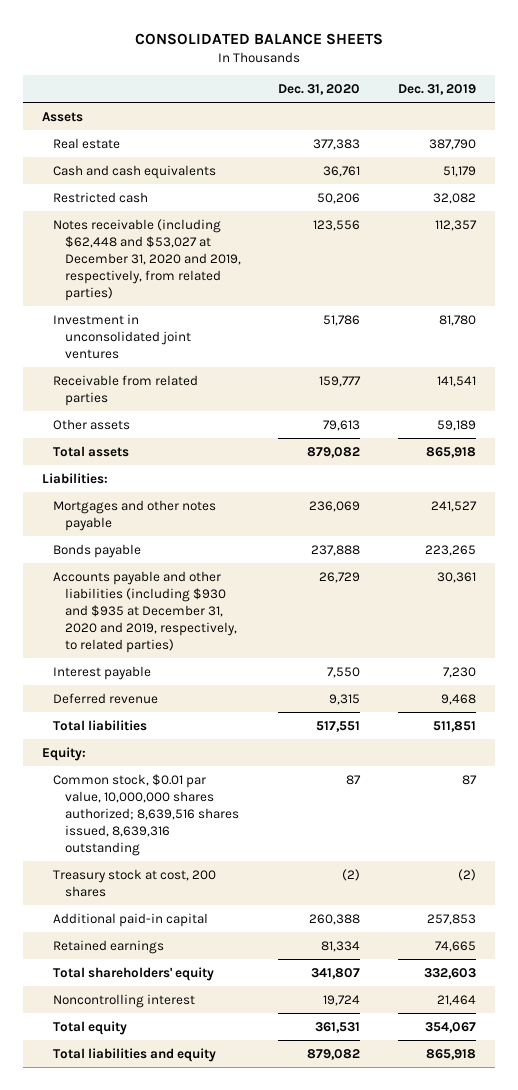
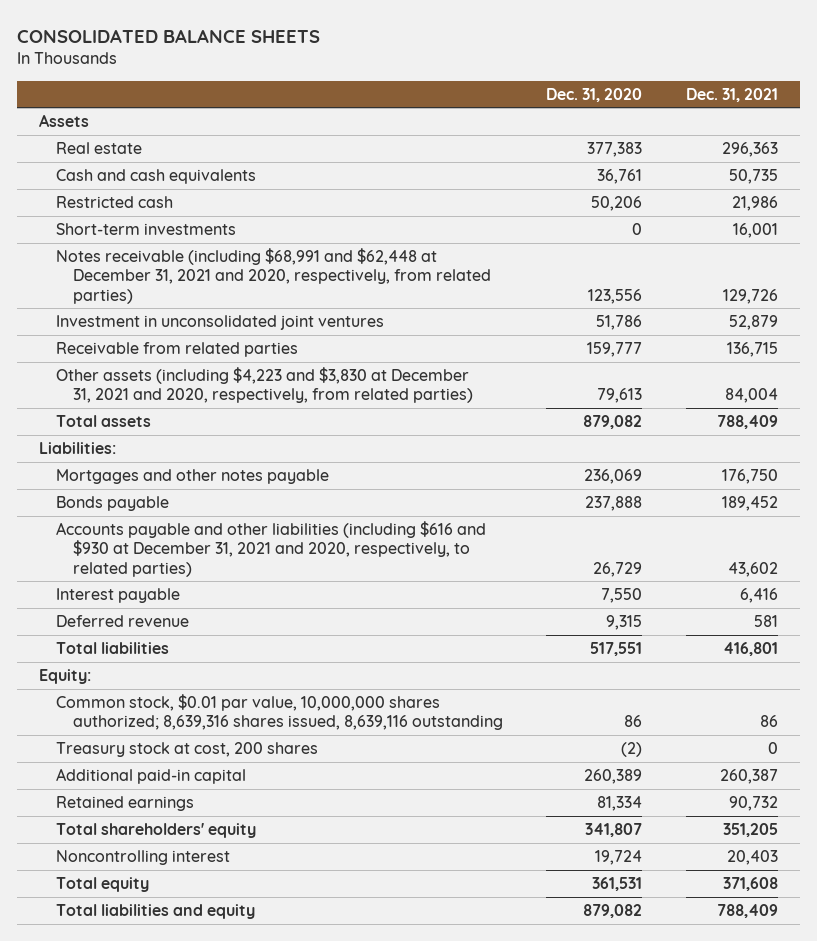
[398,83,477,95] Dec. 31, 2019 -> none
none -> [685,87,778,102] Dec. 31, 2021
none -> [55,223,236,236] Short-term investments
[53,218,241,301] Notes receivable (including $62,448 and $53,027 at December 31, 2020 and 2019, respectively, from related parties) -> [55,248,491,304] Notes receivable (including $68,991 and $62,448 at December 31, 2021 and 2020, respectively, from related parties)
[53,418,131,430] Other assets -> [55,367,473,404] Other assets (including $4,223 and $3,830 at December 31, 2021 and 2020, respectively, from related parties)
[53,570,237,653] Accounts payable and other liabilities (including $930 and $935 at December 31, 2020 and 2019, respectively, to related parties) -> [55,521,486,577] Accounts payable and other liabilities (including $616 and $930 at December 31, 2021 and 2020, respectively, to related parties)
[53,773,239,856] Common stock, $0.01 par value, 10,000,000 shares authorized; 8,639,516 shares issued, 8,639,316 outstanding -> [55,694,503,731] Common stock, $0.01 par value, 10,000,000 shares authorized; 8,639,316 shares issued, 8,639,116 outstanding
[346,774,362,785] 87 -> [624,715,643,728] 86
[309,913,361,925] 260,388 -> [584,769,643,785] 260,389

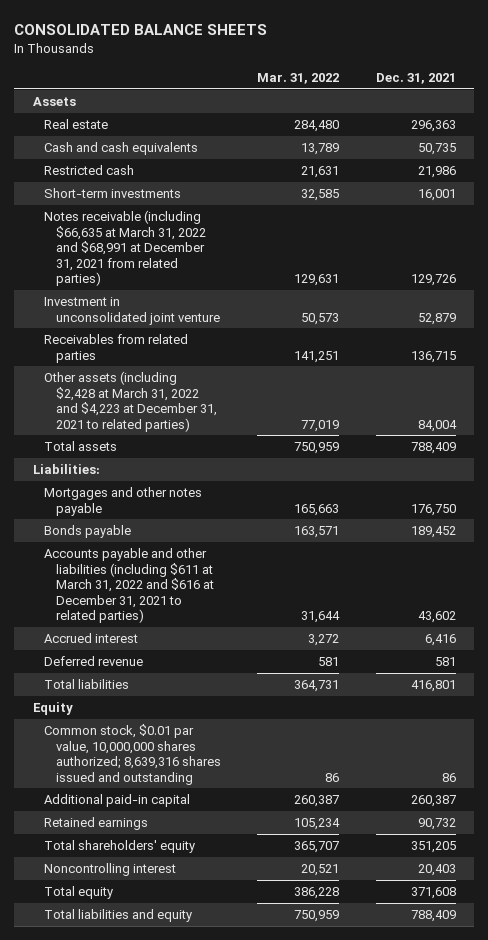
[546,87,643,102] Dec. 31, 2020 -> none
none -> [257,72,340,84] Mar. 31, 2022
[55,248,491,304] Notes receivable (including $68,991 and $62,448 at December 31, 2021 and 2020, respectively, from related parties) -> [44,210,206,287] Notes receivable (including $66,635 at March 31, 2022 and $68,991 at December 31, 2021 from related parties)
[55,315,384,331] Investment in unconsolidated joint ventures -> [44,297,220,325] Investment in unconsolidated joint venture
[55,342,298,358] Receivable from related parties -> [44,334,189,363] Receivables from related parties
[55,367,473,404] Other assets (including $4,223 and $3,830 at December 31, 2021 and 2020, respectively, from related parties) -> [44,371,217,432] Other assets (including $2,428 at March 31, 2022 and $4,223 at December 31, 2021 to related parties)
[55,521,486,577] Accounts payable and other liabilities (including $616 and $930 at December 31, 2021 and 2020, respectively, to related parties) -> [44,548,214,624] Accounts payable and other liabilities (including $611 at March 31, 2022 and $616 at December 31, 2021 to related parties)
[55,588,180,604] Interest payable -> [44,633,139,644] Accrued interest
[55,742,318,758] Treasury stock at cost, 200 shares -> none
[39,669,92,685] Equity: -> [32,702,73,716] Equity
[55,694,503,731] Common stock, $0.01 par value, 10,000,000 shares authorized; 8,639,316 shares issued, 8,639,116 outstanding -> [44,724,221,785] Common stock, $0.01 par value, 10,000,000 shares authorized; 8,639,316 shares issued and outstanding

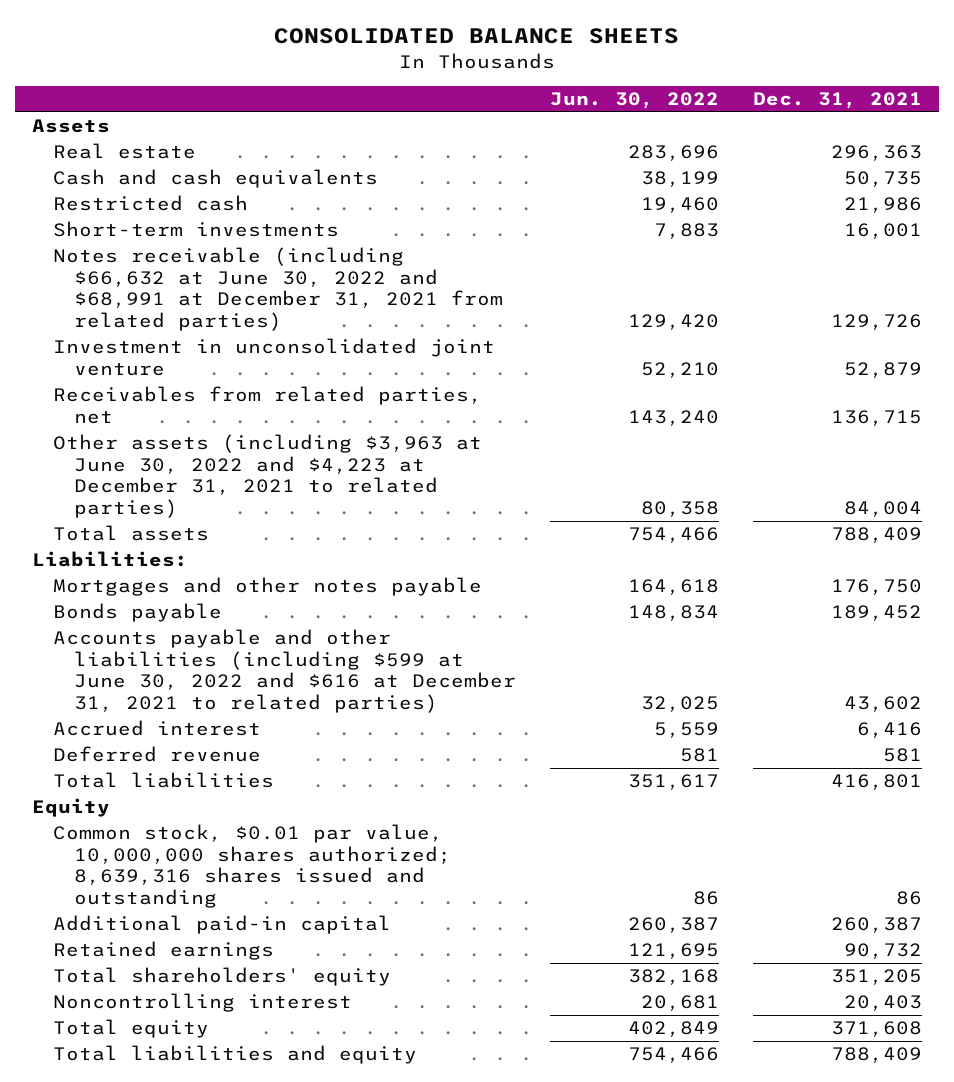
[257,72,340,84] Mar. 31, 2022 -> none
none -> [549,92,719,110] Jun. 30, 2022
[44,210,206,287] Notes receivable (including $66,635 at March 31, 2022 and $68,991 at December 31, 2021 from related parties) -> [53,247,503,332] Notes receivable (including $66,632 at June 30, 2022 and $68,991 at December 31, 2021 from related parties)
[44,334,189,363] Receivables from related parties -> [53,386,483,424] Receivables from related parties, net
[44,371,217,432] Other assets (including $2,428 at March 31, 2022 and $4,223 at December 31, 2021 to related parties) -> [53,434,483,519] Other assets (including $3,963 at June 30, 2022 and $4,223 at December 31, 2021 to related parties)
[44,548,214,624] Accounts payable and other liabilities (including $611 at March 31, 2022 and $616 at December 31, 2021 to related parties) -> [53,629,516,714] Accounts payable and other liabilities (including $599 at June 30, 2022 and $616 at December 31, 2021 to related parties)

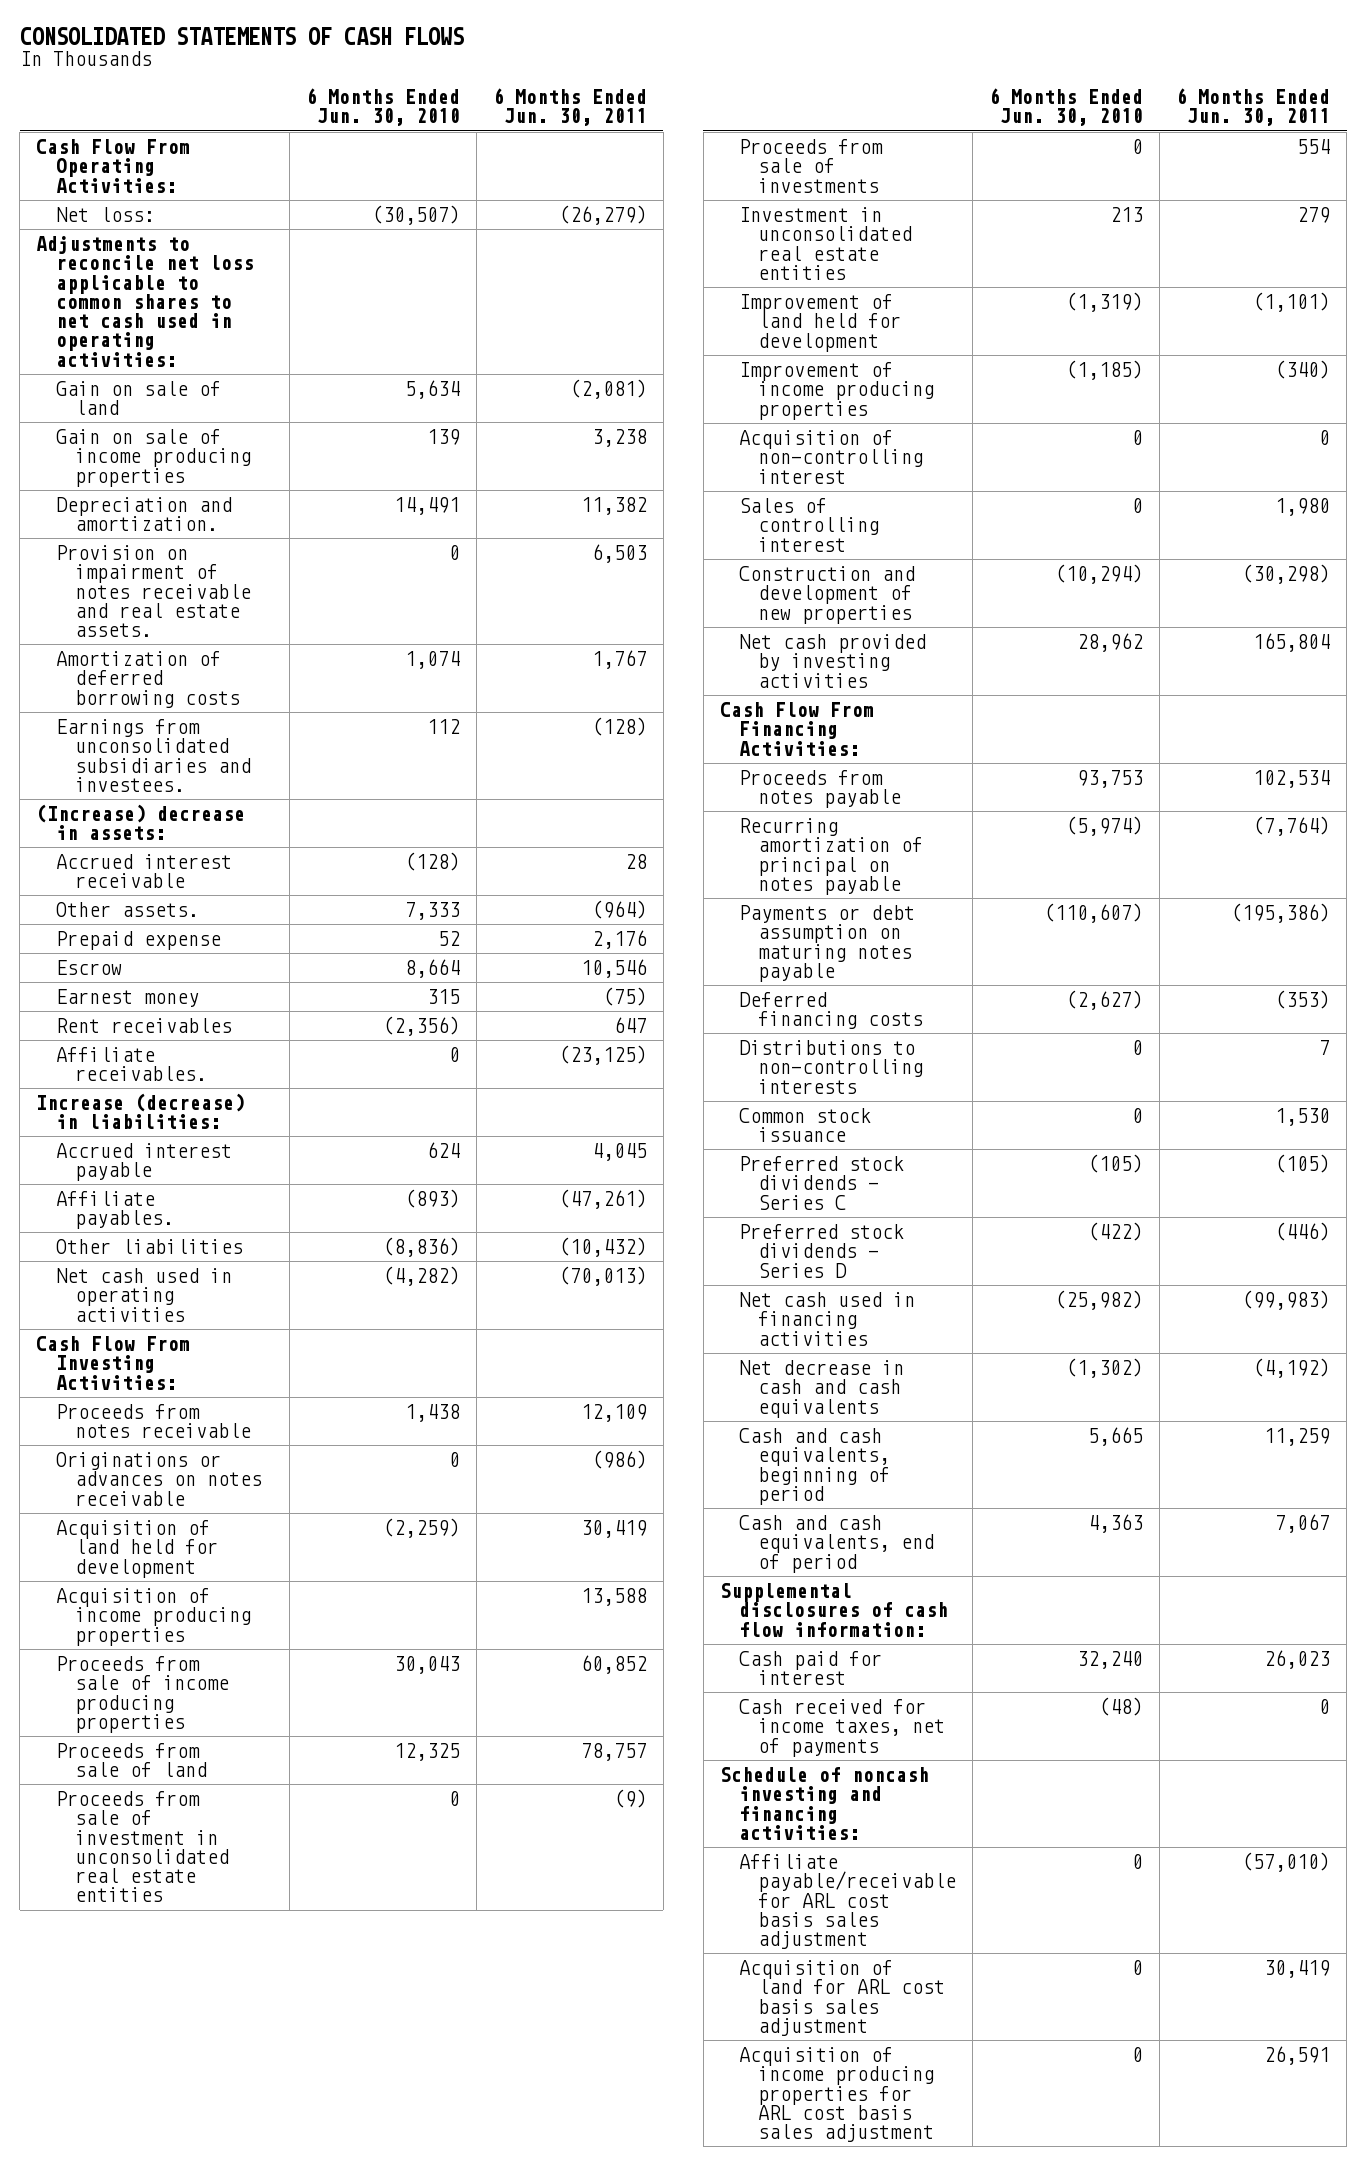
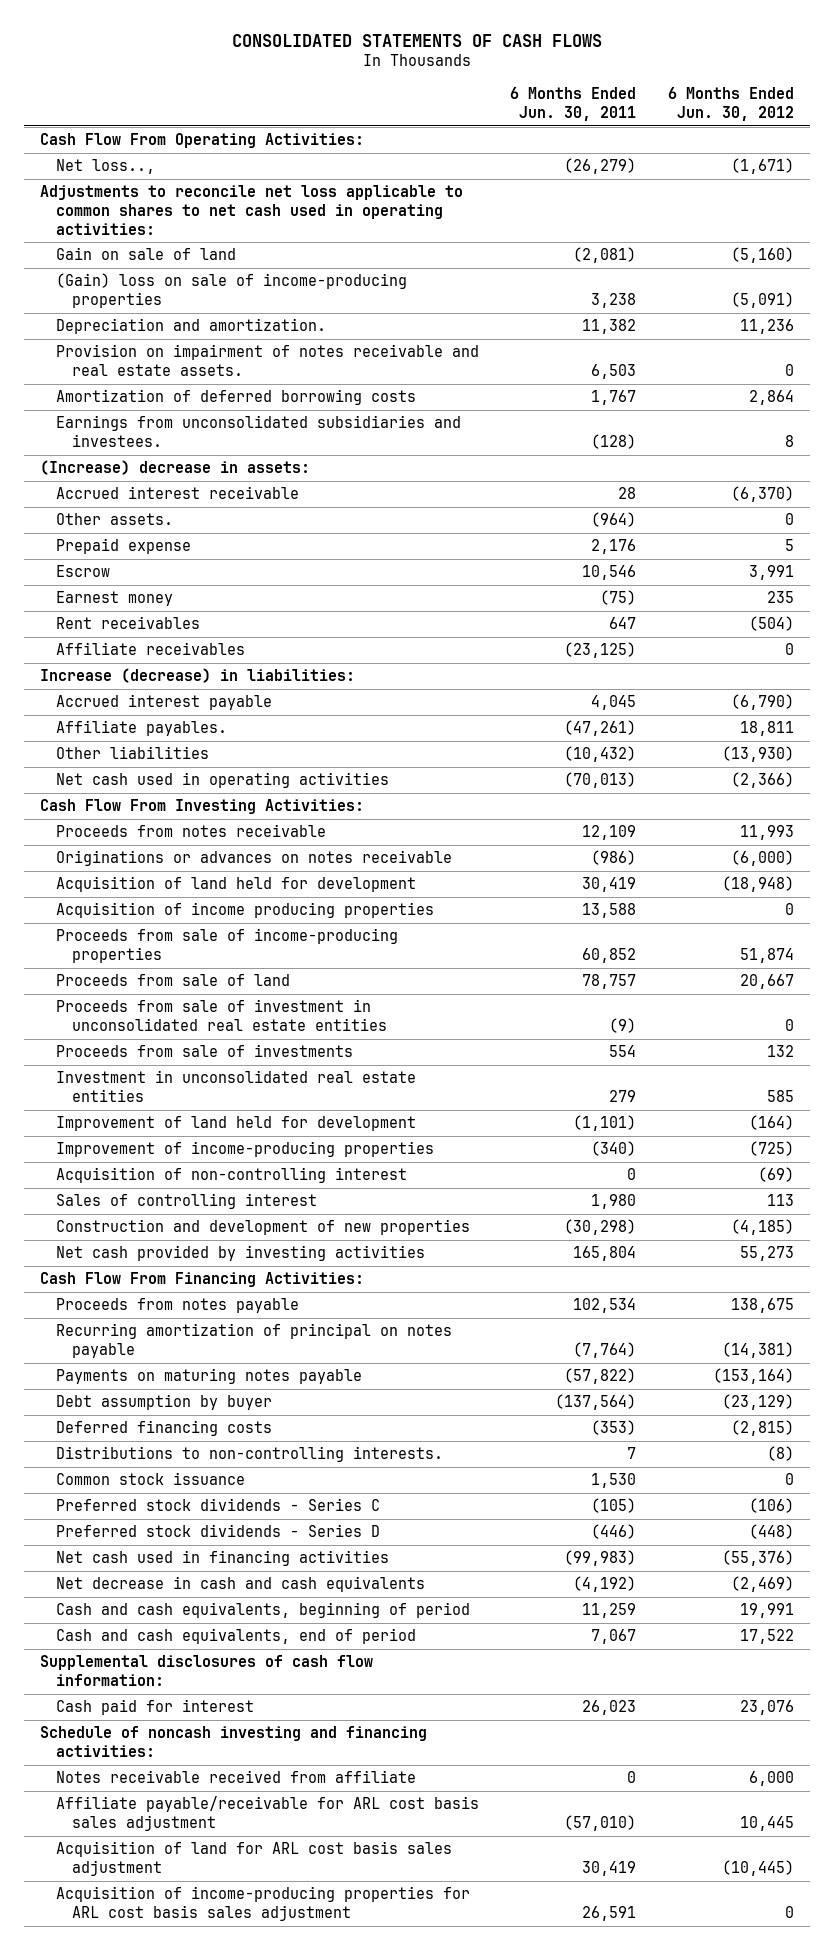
[306,88,461,127] 6 Months Ended Jun. 30, 2010 -> none
none -> [668,87,795,122] 6 Months Ended Jun. 30, 2012
[55,206,155,222] Net loss: -> [55,159,155,175] Net loss..,
[55,428,252,487] Gain on sale of income producing properties -> [55,273,407,309] (Gain) loss on sale of income-producing properties
[55,1046,208,1082] Affiliate receivables. -> [55,642,245,656] Affiliate receivables
[55,1655,230,1733] Proceeds from sale of income producing properties -> [55,928,398,964] Proceeds from sale of income-producing properties
[739,361,935,420] Improvement of income producing properties -> [55,1141,434,1158] Improvement of income-producing properties
[739,904,916,982] Payments or debt assumption on maturing notes payable -> [55,1368,362,1385] Payments on maturing notes payable
[1231,902,1331,923] (195,386) -> [564,1368,637,1385] (57,822)
none -> [55,1394,272,1411] Debt assumption by buyer
[739,1039,924,1094] Distributions to non-controlling interests -> [55,1446,443,1463] Distributions to non-controlling interests.
[739,1698,946,1757] Cash received for income taxes, net of payments -> none
none -> [55,1770,416,1784] Notes receivable received from affiliate
[739,2046,935,2143] Acquisition of income producing properties for ARL cost basis sales adjustment -> [55,1886,470,1922] Acquisition of income-producing properties for ARL cost basis sales adjustment

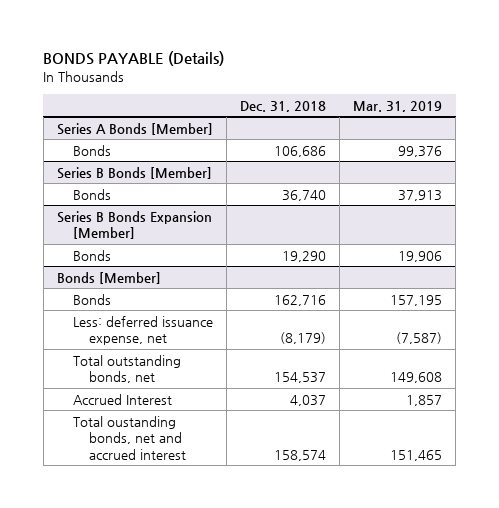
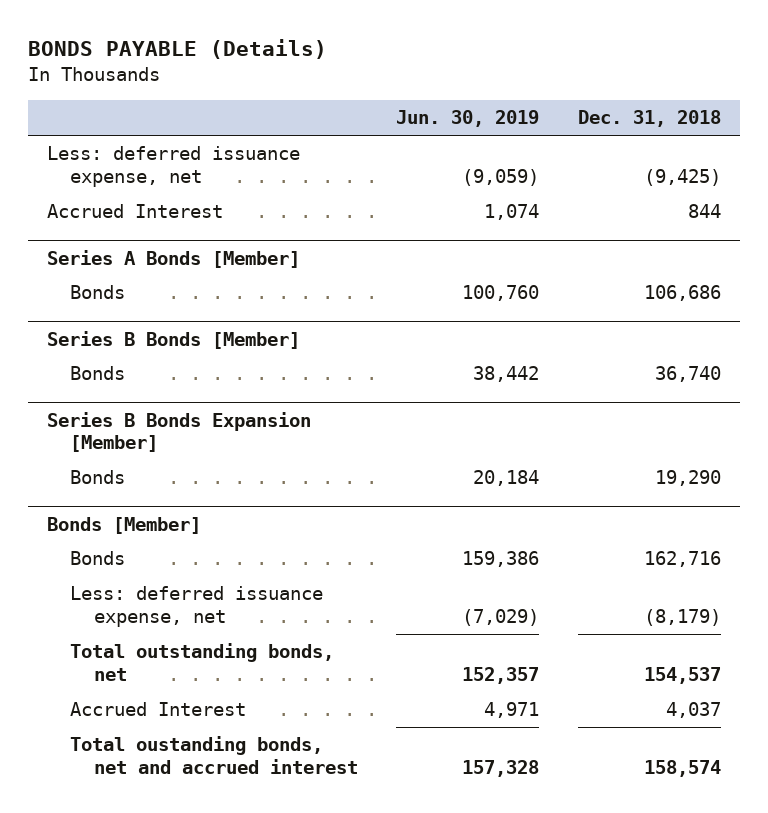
[352,100,442,112] Mar. 31, 2019 -> none
none -> [396,110,540,128] Jun. 30, 2019
none -> [47,146,301,187] Less: deferred issuance expense, net
none -> [47,204,224,219] Accrued Interest

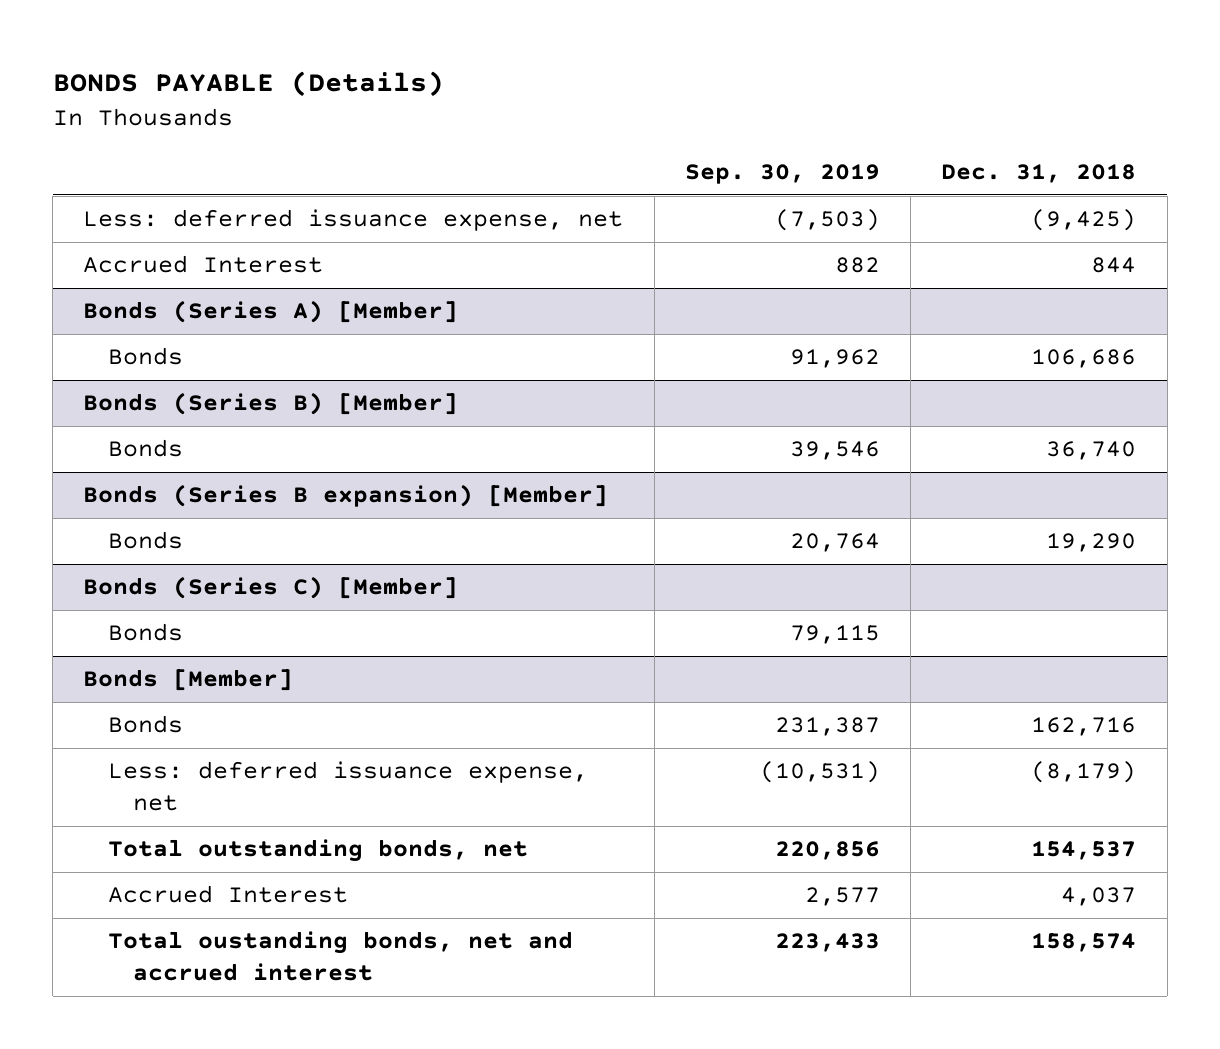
[396,110,540,128] Jun. 30, 2019 -> none
none -> [684,164,880,185] Sep. 30, 2019
[47,249,301,268] Series A Bonds [Member] -> [83,300,459,324] Bonds (Series A) [Member]
[47,330,301,349] Series B Bonds [Member] -> [83,392,459,416] Bonds (Series B) [Member]
[47,411,312,452] Series B Bonds Expansion [Member] -> [83,484,609,508] Bonds (Series B expansion) [Member]
none -> [83,576,459,600] Bonds (Series C) [Member]
none -> [108,623,184,642] Bonds

